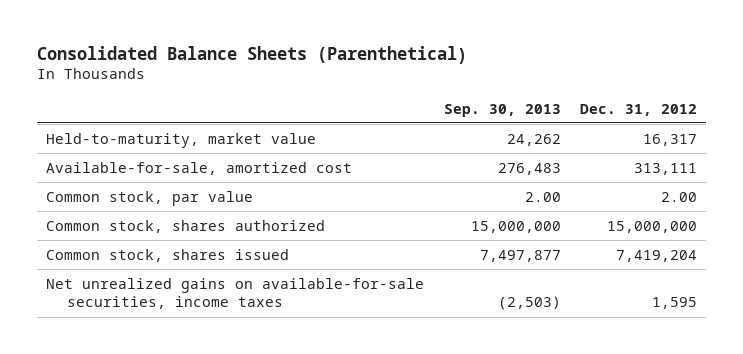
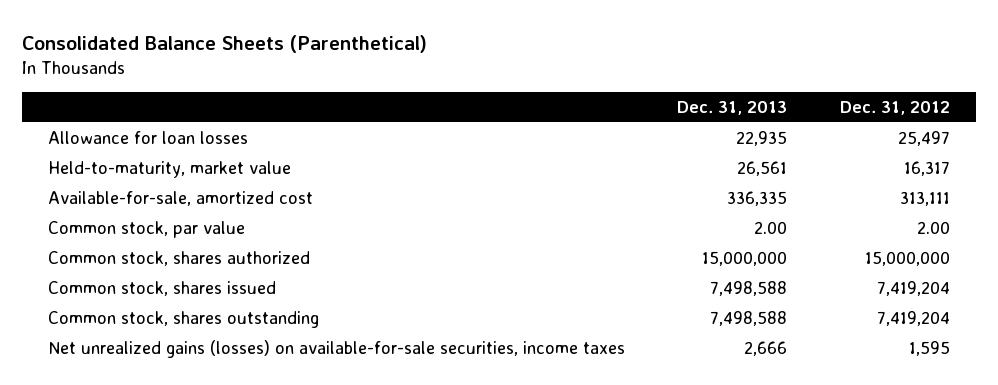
[443,103,561,117] Sep. 30, 2013 -> none
none -> [677,101,788,116] Dec. 31, 2013
none -> [48,130,249,144] Allowance for loan losses
none -> [48,310,320,328] Common stock, shares outstanding
[46,277,425,310] Net unrealized gains on available-for-sale securities, income taxes -> [48,339,626,358] Net unrealized gains (losses) on available-for-sale securities, income taxes

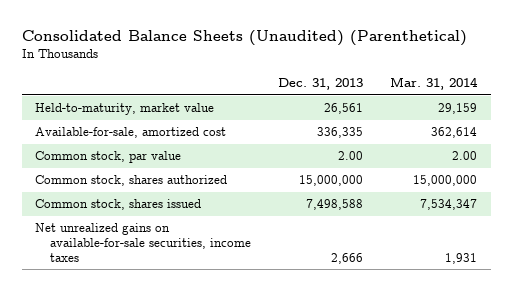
[21,34,427,53] Consolidated Balance Sheets (Parenthetical) -> [21,30,467,47] Consolidated Balance Sheets (Unaudited) (Parenthetical)
[839,101,950,116] Dec. 31, 2012 -> none
none -> [390,77,479,91] Mar. 31, 2014
[48,130,249,144] Allowance for loan losses -> none
[48,310,320,328] Common stock, shares outstanding -> none
[48,339,626,358] Net unrealized gains (losses) on available-for-sale securities, income taxes -> [35,223,251,262] Net unrealized gains on available-for-sale securities, income taxes

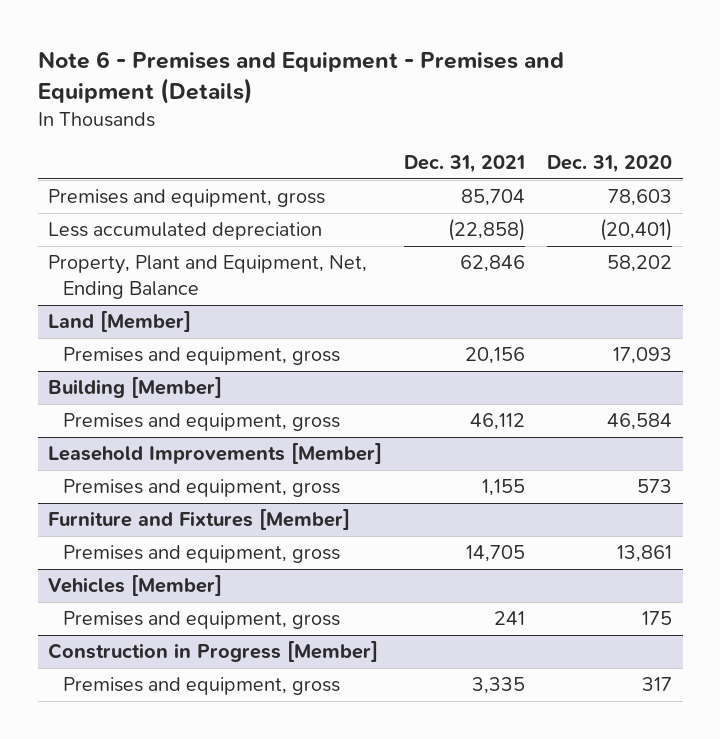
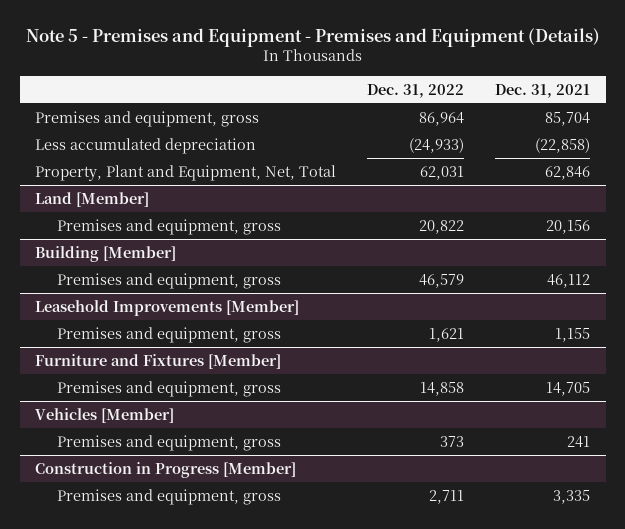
[37,51,564,105] Note 6 - Premises and Equipment - Premises and Equipment (Details) -> [25,27,600,47] Note 5 - Premises and Equipment - Premises and Equipment (Details)
[546,154,672,173] Dec. 31, 2020 -> none
none -> [367,83,465,98] Dec. 31, 2022
[48,255,368,299] Property, Plant and Equipment, Net, Ending Balance -> [35,164,337,181] Property, Plant and Equipment, Net, Total

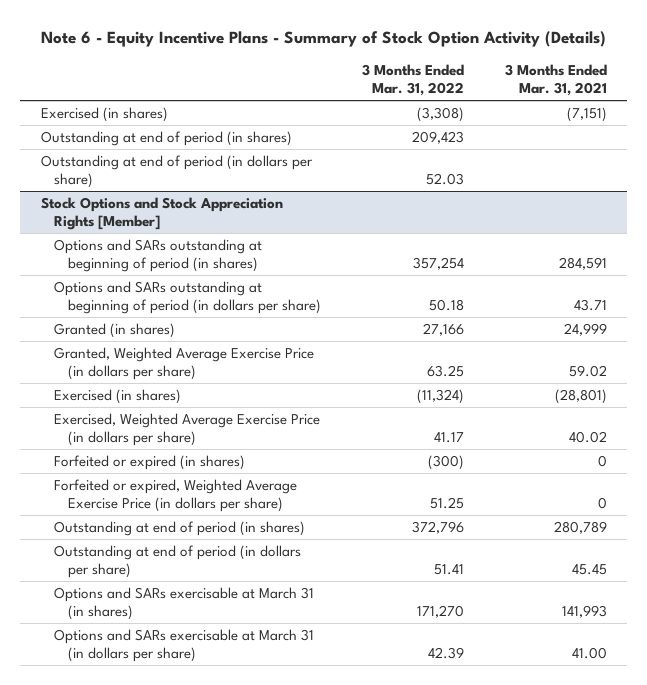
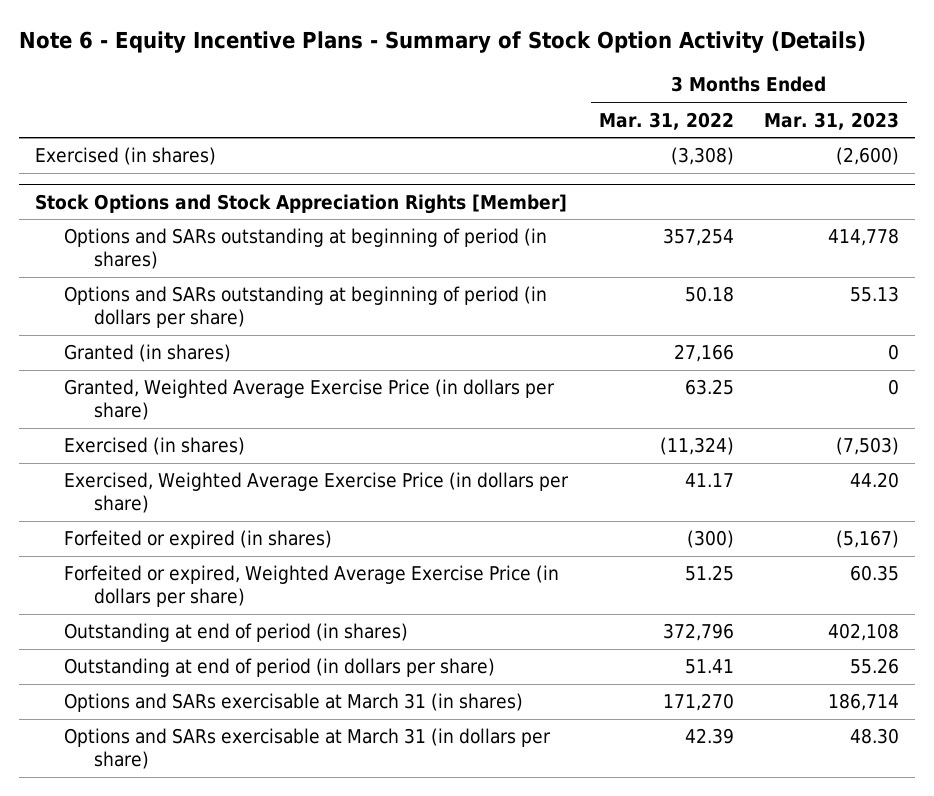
[504,64,607,97] 3 Months Ended Mar. 31, 2021 -> none
none -> [764,111,900,130] Mar. 31, 2023
[40,130,292,146] Outstanding at end of period (in shares) -> none
[40,154,313,189] Outstanding at end of period (in dollars per share) -> none

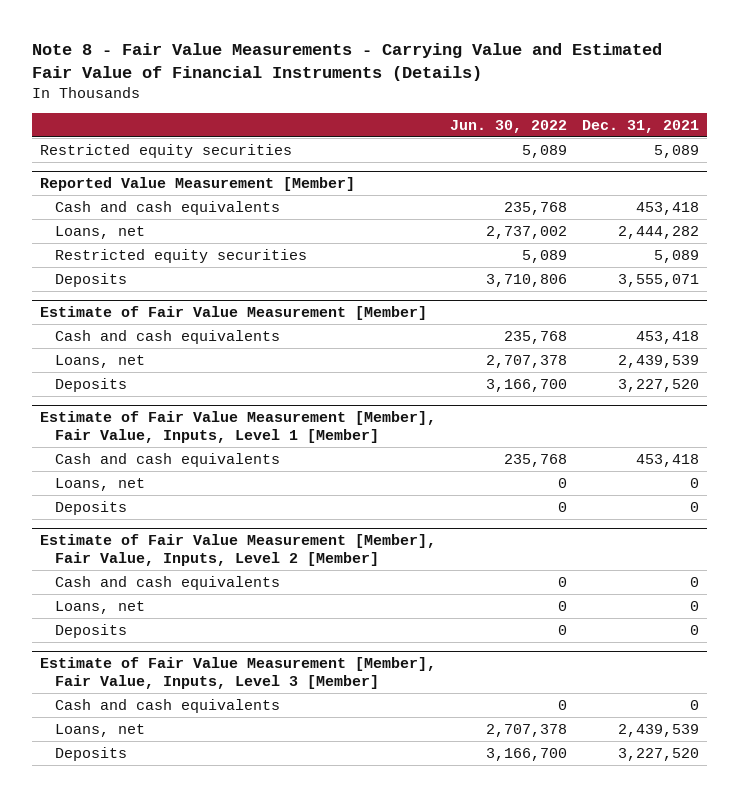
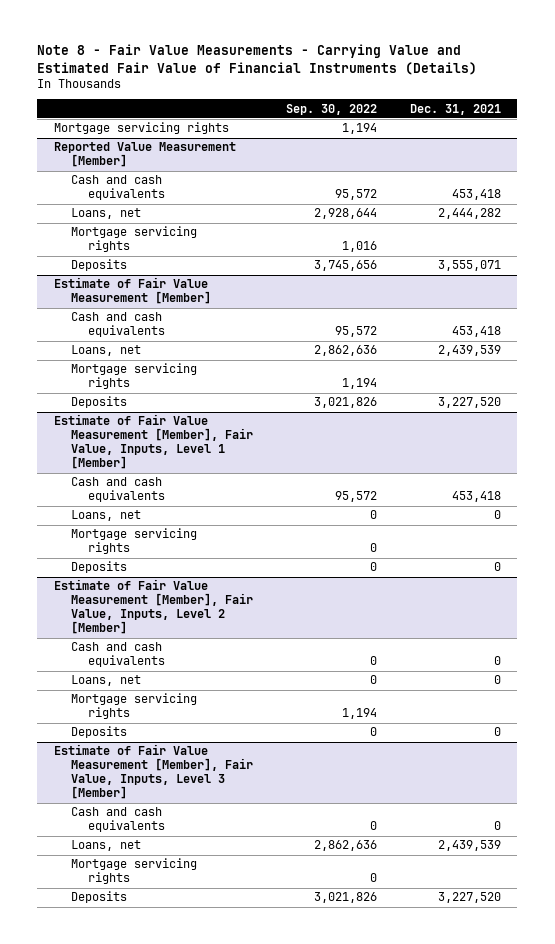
[450,119,568,133] Jun. 30, 2022 -> none
none -> [285,103,377,115] Sep. 30, 2022
[39,143,292,158] Restricted equity securities -> none
none -> [53,122,229,135] Mortgage servicing rights
[54,248,307,263] Restricted equity securities -> none
none -> [71,226,198,253] Mortgage servicing rights
none -> [71,363,198,390] Mortgage servicing rights
none -> [71,528,198,555] Mortgage servicing rights
none -> [71,693,198,720] Mortgage servicing rights
none -> [71,858,198,885] Mortgage servicing rights

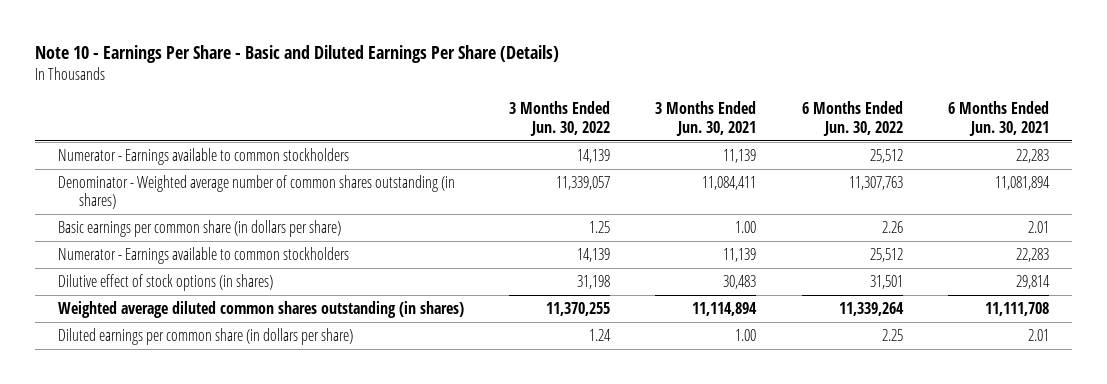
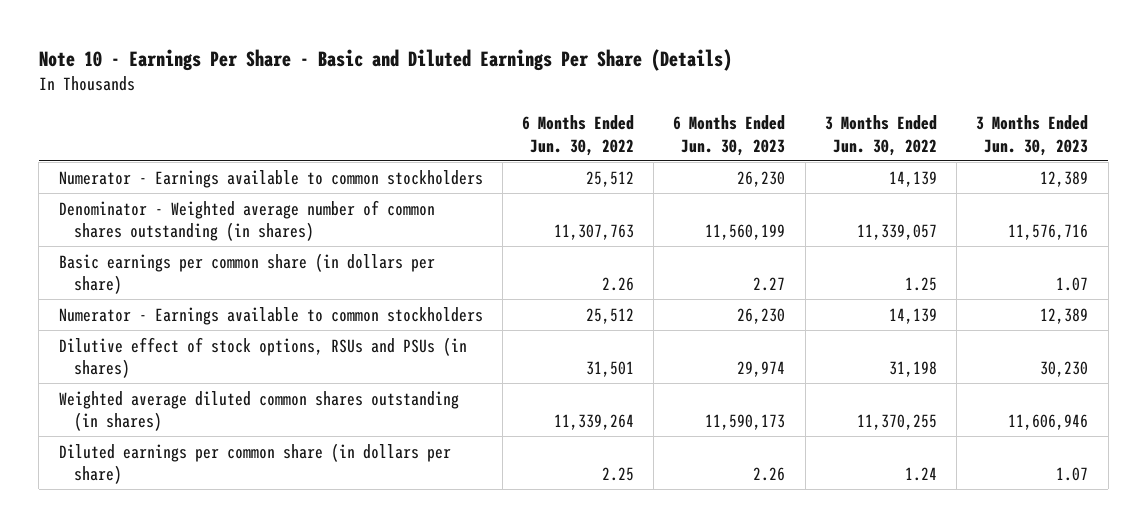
[655,101,757,136] 3 Months Ended Jun. 30, 2021 -> none
[948,101,1050,136] 6 Months Ended Jun. 30, 2021 -> none
none -> [673,115,786,156] 6 Months Ended Jun. 30, 2023
none -> [976,115,1089,156] 3 Months Ended Jun. 30, 2023
[57,274,273,292] Dilutive effect of stock options (in shares) -> [58,336,467,378] Dilutive effect of stock options, RSUs and PSUs (in shares)

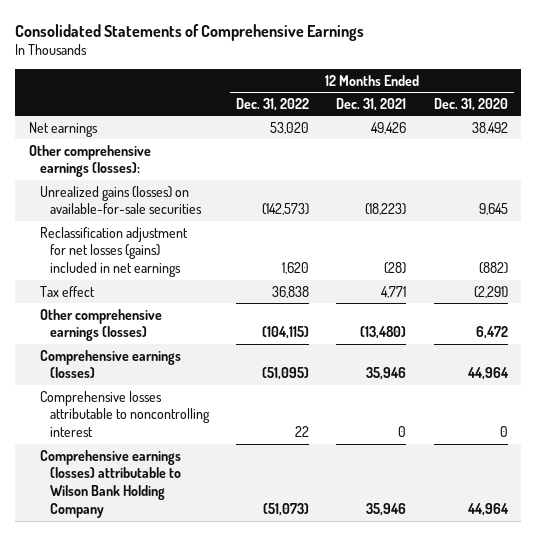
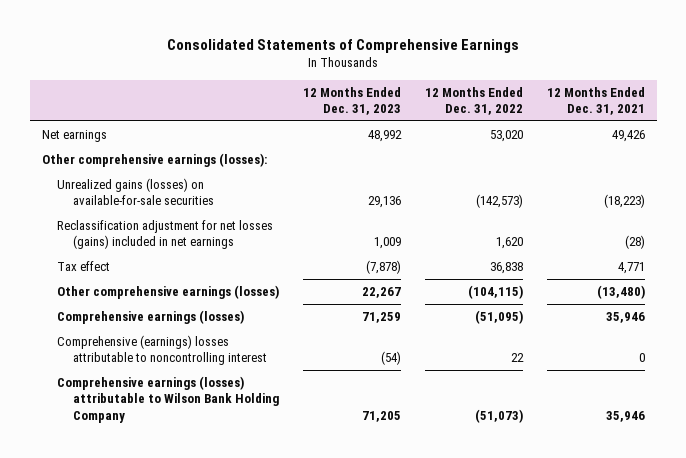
[433,97,508,111] Dec. 31, 2020 -> none
none -> [302,86,401,116] 12 Months Ended Dec. 31, 2023
[39,390,211,438] Comprehensive losses attributable to noncontrolling interest -> [57,335,267,366] Comprehensive (earnings) losses attributable to noncontrolling interest

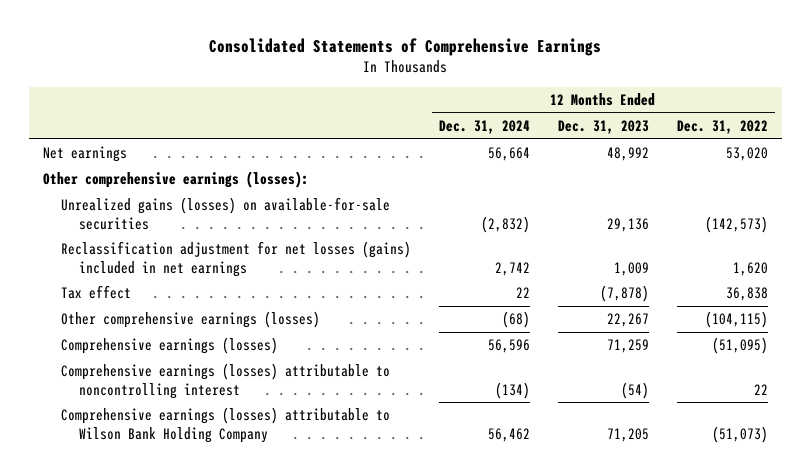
[546,86,645,116] 12 Months Ended Dec. 31, 2021 -> none
none -> [438,120,530,135] Dec. 31, 2024
[57,335,267,366] Comprehensive (earnings) losses attributable to noncontrolling interest -> [60,363,390,399] Comprehensive earnings (losses) attributable to noncontrolling interest

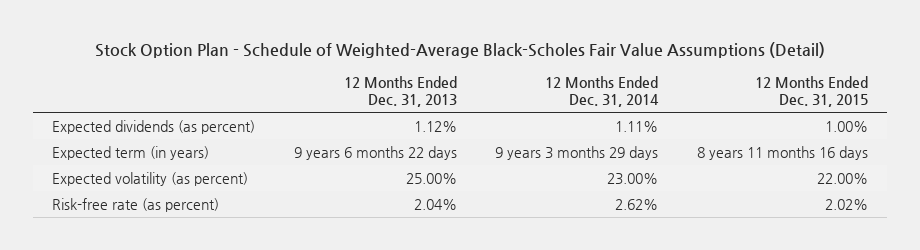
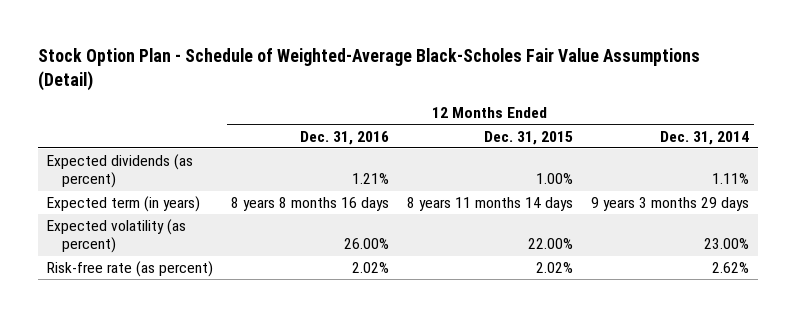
[343,75,457,108] 12 Months Ended Dec. 31, 2013 -> none
none -> [300,130,390,145] Dec. 31, 2016
[696,146,868,161] 8 years 11 months 16 days -> [407,197,574,212] 8 years 11 months 14 days

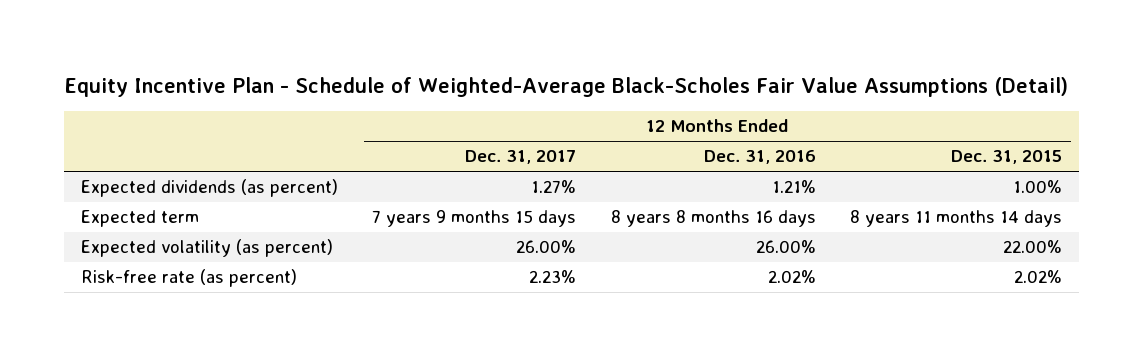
[37,47,700,91] Stock Option Plan - Schedule of Weighted-Average Black-Scholes Fair Value Assumptions (Detail) -> [63,76,1068,97] Equity Incentive Plan - Schedule of Weighted-Average Black-Scholes Fair Value Assumptions (Detail)
[660,130,750,145] Dec. 31, 2014 -> none
none -> [465,150,577,165] Dec. 31, 2017
[46,196,200,213] Expected term (in years) -> [81,210,200,228] Expected term

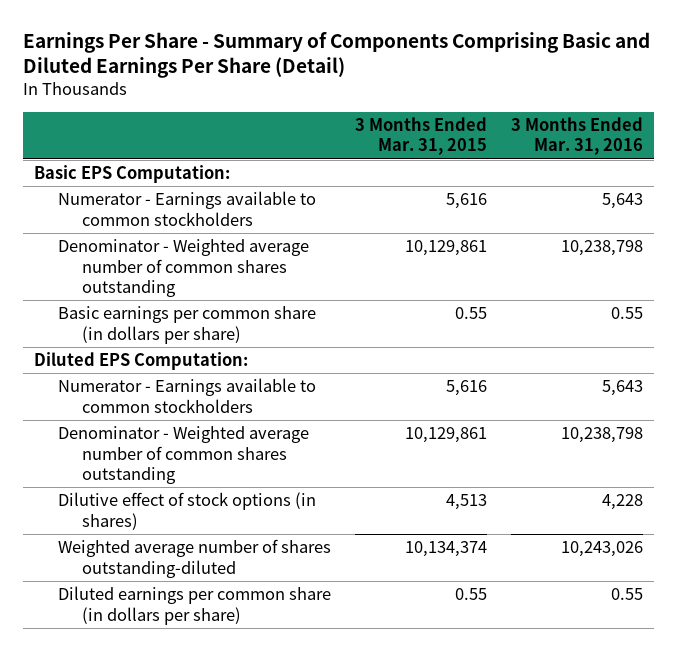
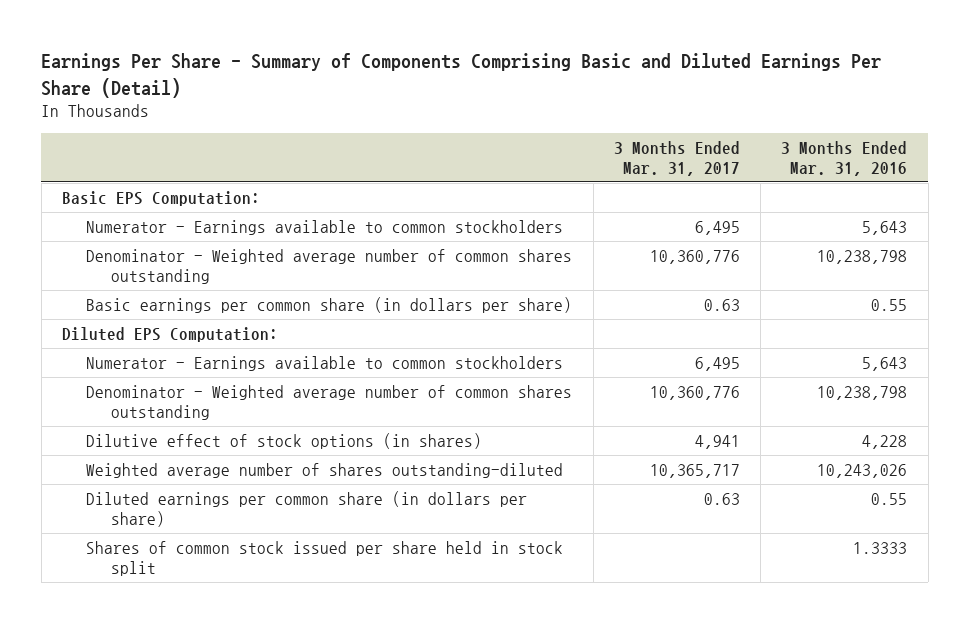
[354,116,487,156] 3 Months Ended Mar. 31, 2015 -> none
none -> [613,141,740,176] 3 Months Ended Mar. 31, 2017
none -> [86,540,564,576] Shares of common stock issued per share held in stock split

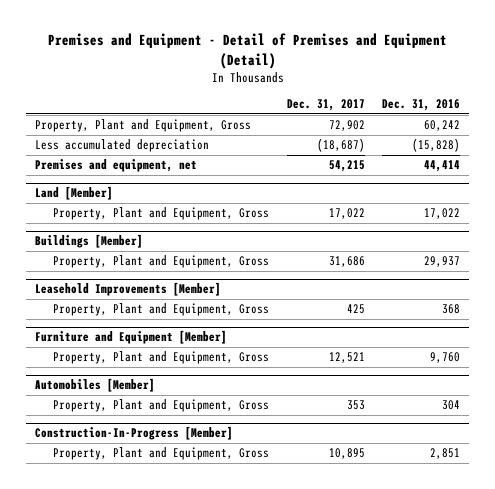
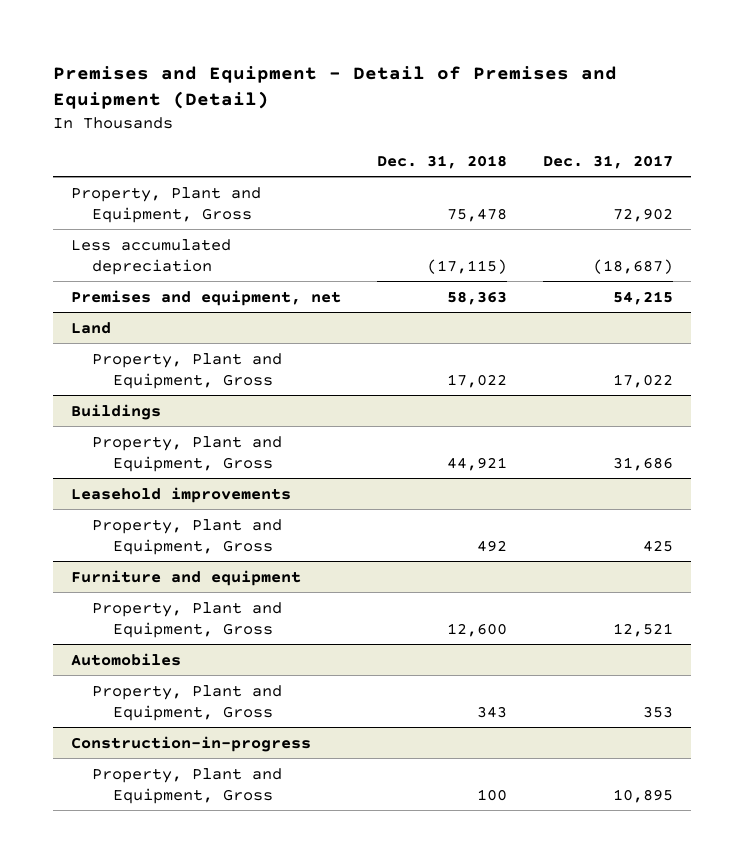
[382,99,461,112] Dec. 31, 2016 -> none
none -> [376,154,507,169] Dec. 31, 2018
[34,186,113,201] Land [Member] -> [70,321,111,334] Land
[34,234,143,249] Buildings [Member] -> [70,403,161,420] Buildings
[34,282,221,297] Leasehold Improvements [Member] -> [70,486,291,503] Leasehold improvements
[34,330,227,345] Furniture and Equipment [Member] -> [70,569,301,586] Furniture and equipment
[34,378,155,393] Automobiles [Member] -> [70,652,181,666] Automobiles
[34,426,233,441] Construction-In-Progress [Member] -> [70,735,311,752] Construction-in-progress

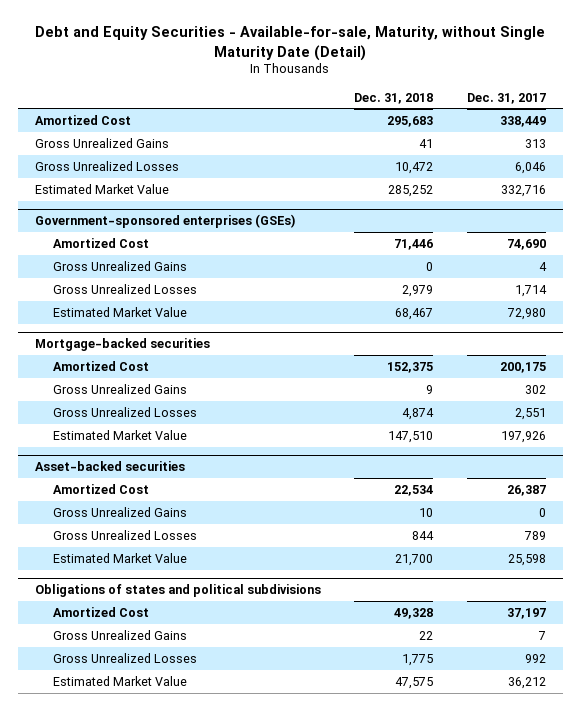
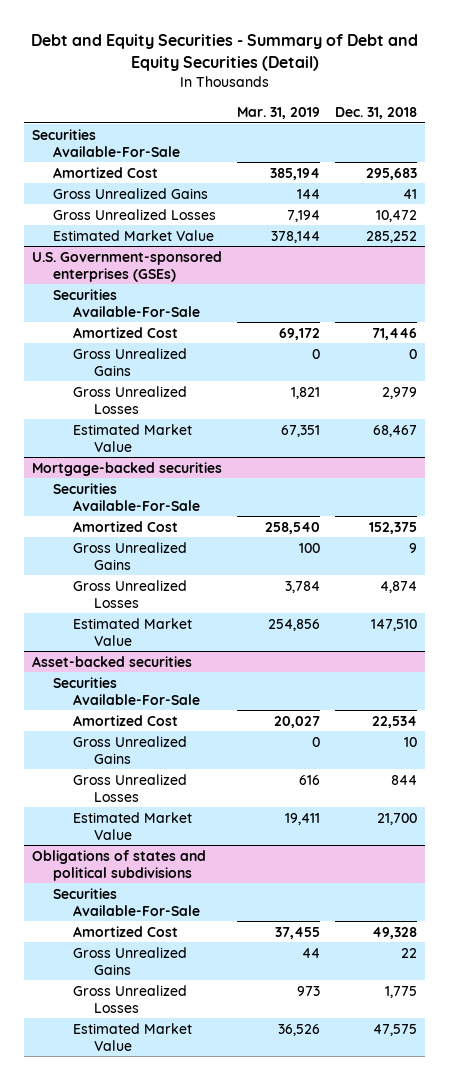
[35,26,546,61] Debt and Equity Securities - Available-for-sale, Maturity, without Single Maturity Date (Detail) -> [30,34,418,72] Debt and Equity Securities - Summary of Debt and Equity Securities (Detail)
[467,92,547,104] Dec. 31, 2017 -> none
none -> [237,106,321,119] Mar. 31, 2019
none -> [31,128,180,157] Securities Available-For-Sale
[34,213,296,228] Government-sponsored enterprises (GSEs) -> [31,250,222,282] U.S. Government-sponsored enterprises (GSEs)
none -> [52,288,201,317] Securities Available-For-Sale
none -> [52,482,201,511] Securities Available-For-Sale
none -> [52,676,201,705] Securities Available-For-Sale
none -> [52,887,201,916] Securities Available-For-Sale

